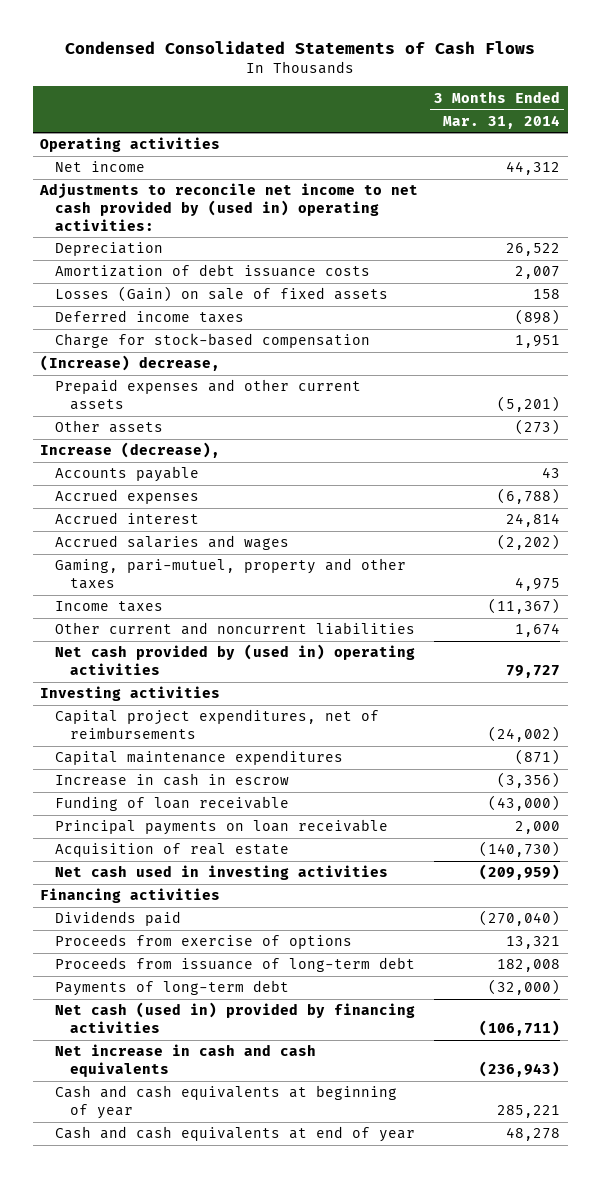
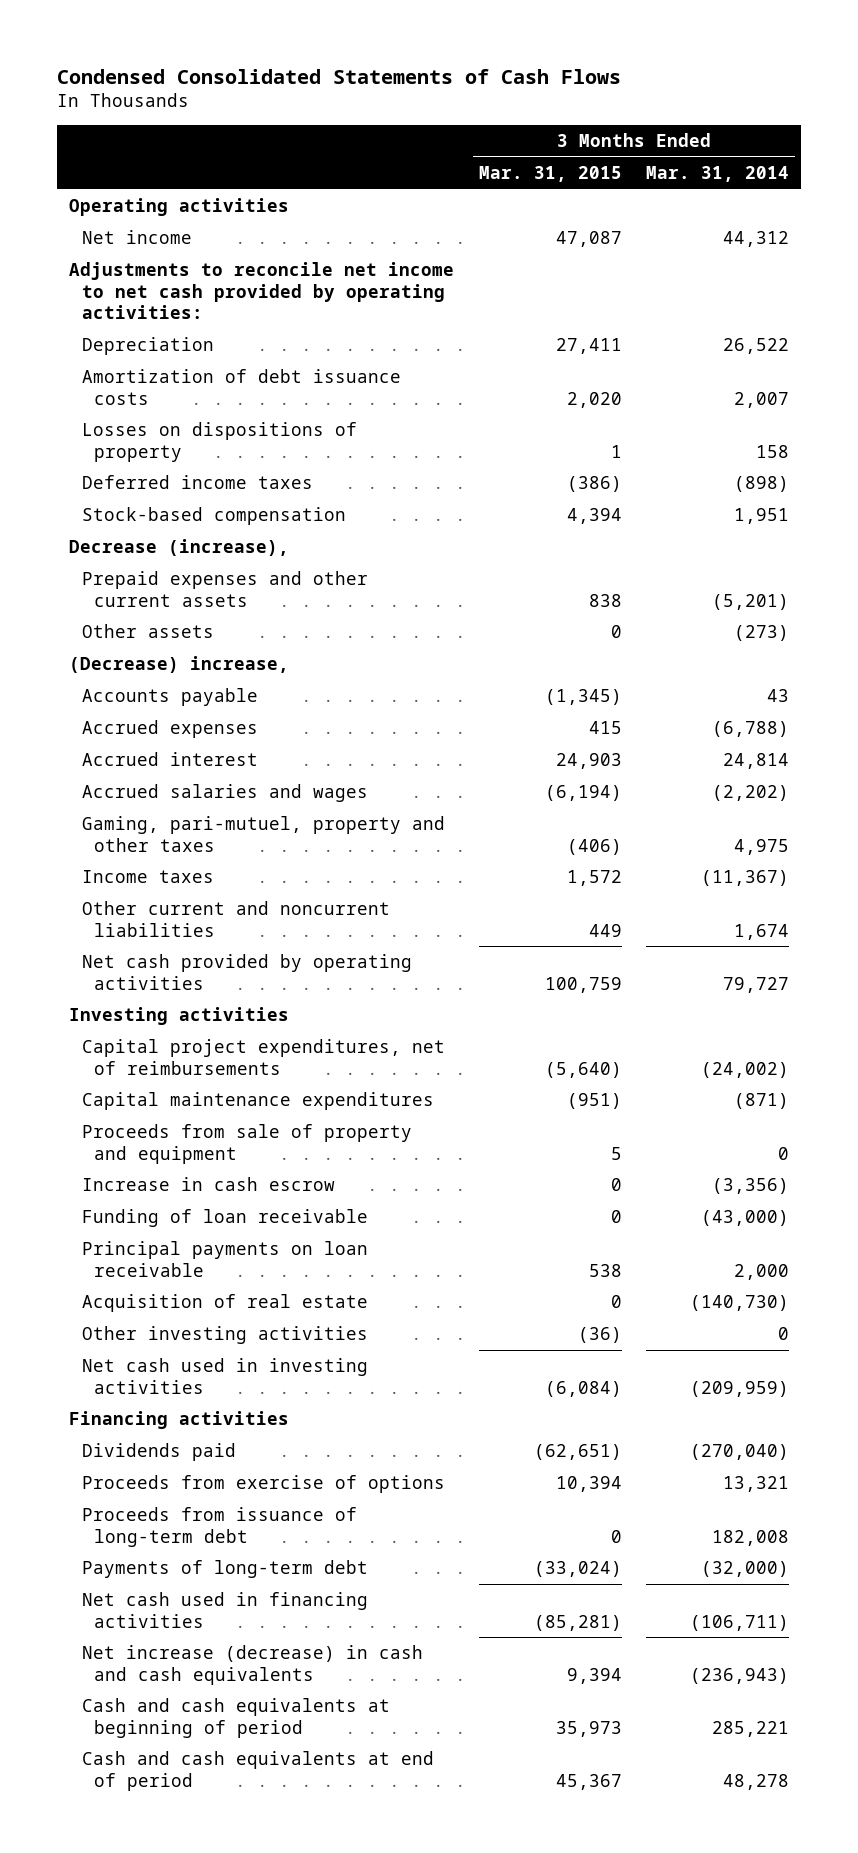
none -> [478,165,622,182] Mar. 31, 2015
[39,183,419,231] Adjustments to reconcile net income to net cash provided by (used in) operating activities: -> [69,262,455,320] Adjustments to reconcile net income to net cash provided by operating activities:
[55,286,389,303] Losses (Gain) on sale of fixed assets -> [81,422,357,462] Losses on dispositions of property
[55,333,371,349] Charge for stock-based compensation -> [81,507,346,526] Stock-based compensation
[40,355,221,372] (Increase) decrease, -> [69,539,290,557] Decrease (increase),
[40,442,221,459] Increase (decrease), -> [69,656,290,674] (Decrease) increase,
[55,644,416,675] Net cash provided by (used in) operating activities -> [81,954,412,990] Net cash provided by operating activities
none -> [81,1124,412,1164] Proceeds from sale of property and equipment
[55,773,290,787] Increase in cash in escrow -> [81,1177,335,1192] Increase in cash escrow
none -> [81,1326,368,1345] Other investing activities
[55,1002,416,1033] Net cash (used in) provided by financing activities -> [81,1592,368,1628] Net cash used in financing activities
[55,1044,317,1077] Net increase in cash and cash equivalents -> [81,1645,423,1685] Net increase (decrease) in cash and cash equivalents
[55,1085,398,1119] Cash and cash equivalents at beginning of year -> [81,1698,390,1738] Cash and cash equivalents at beginning of period
[55,1126,416,1143] Cash and cash equivalents at end of year -> [81,1751,434,1791] Cash and cash equivalents at end of period

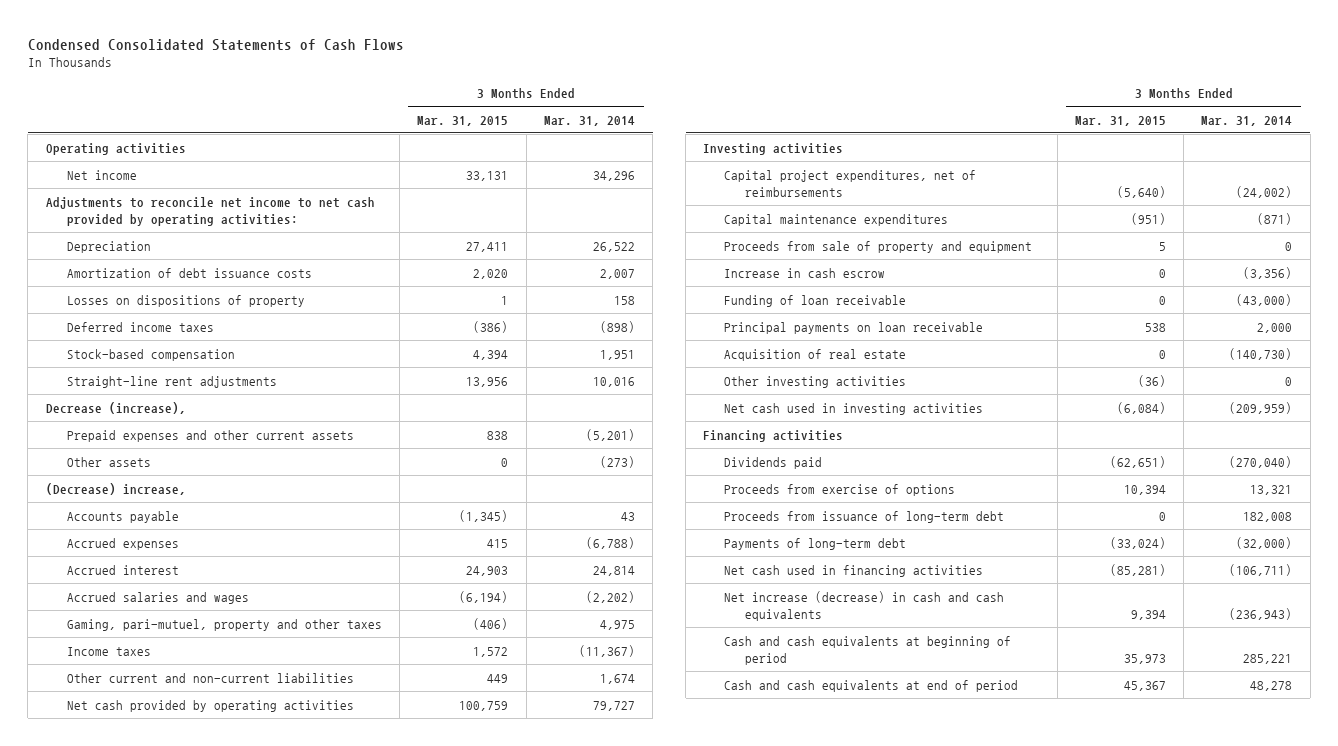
[555,231,622,248] 47,087 -> [466,170,509,181] 33,131
[722,231,789,248] 44,312 -> [592,170,635,181] 34,296
none -> [66,375,277,388] Straight-line rent adjustments
[81,901,390,937] Other current and noncurrent liabilities -> [66,672,354,683] Other current and non-current liabilities

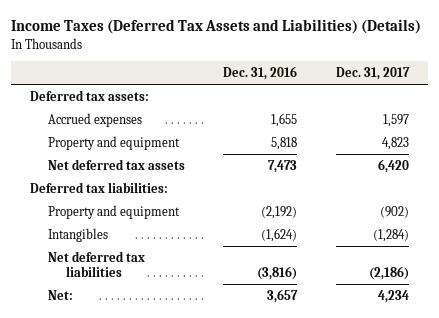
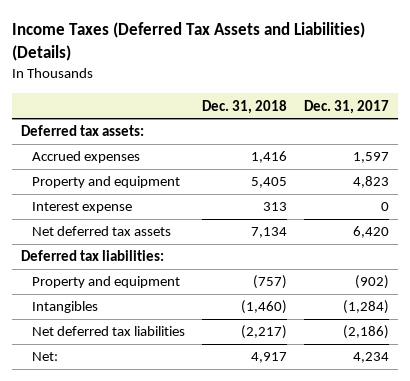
[223,66,298,81] Dec. 31, 2016 -> none
none -> [201,99,287,114] Dec. 31, 2018
none -> [31,202,132,214] Interest expense

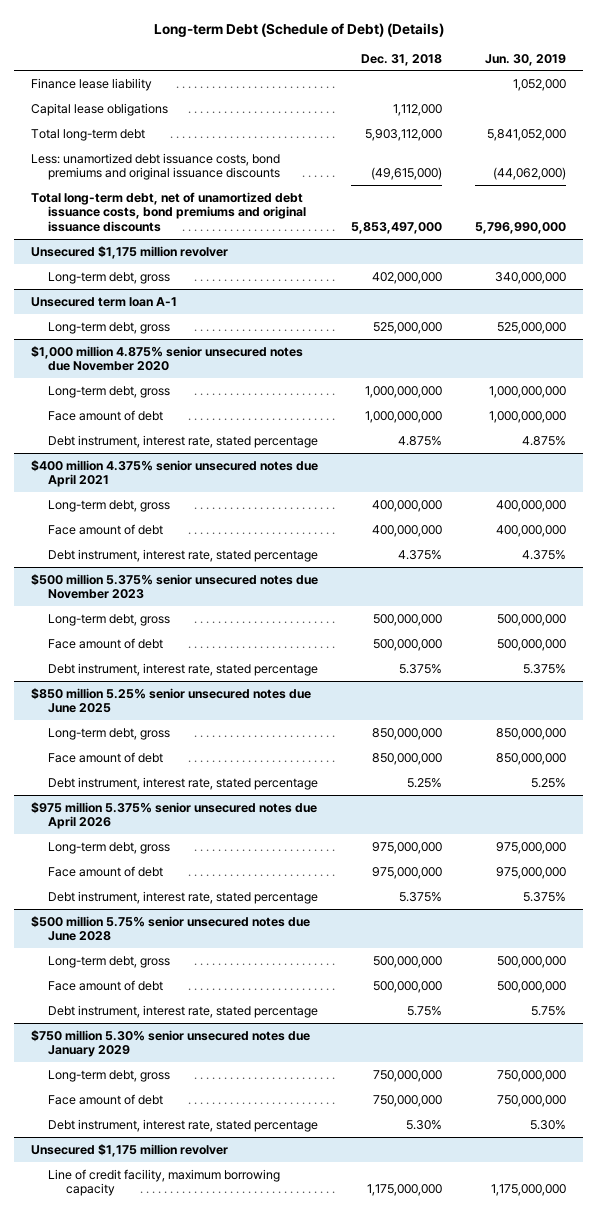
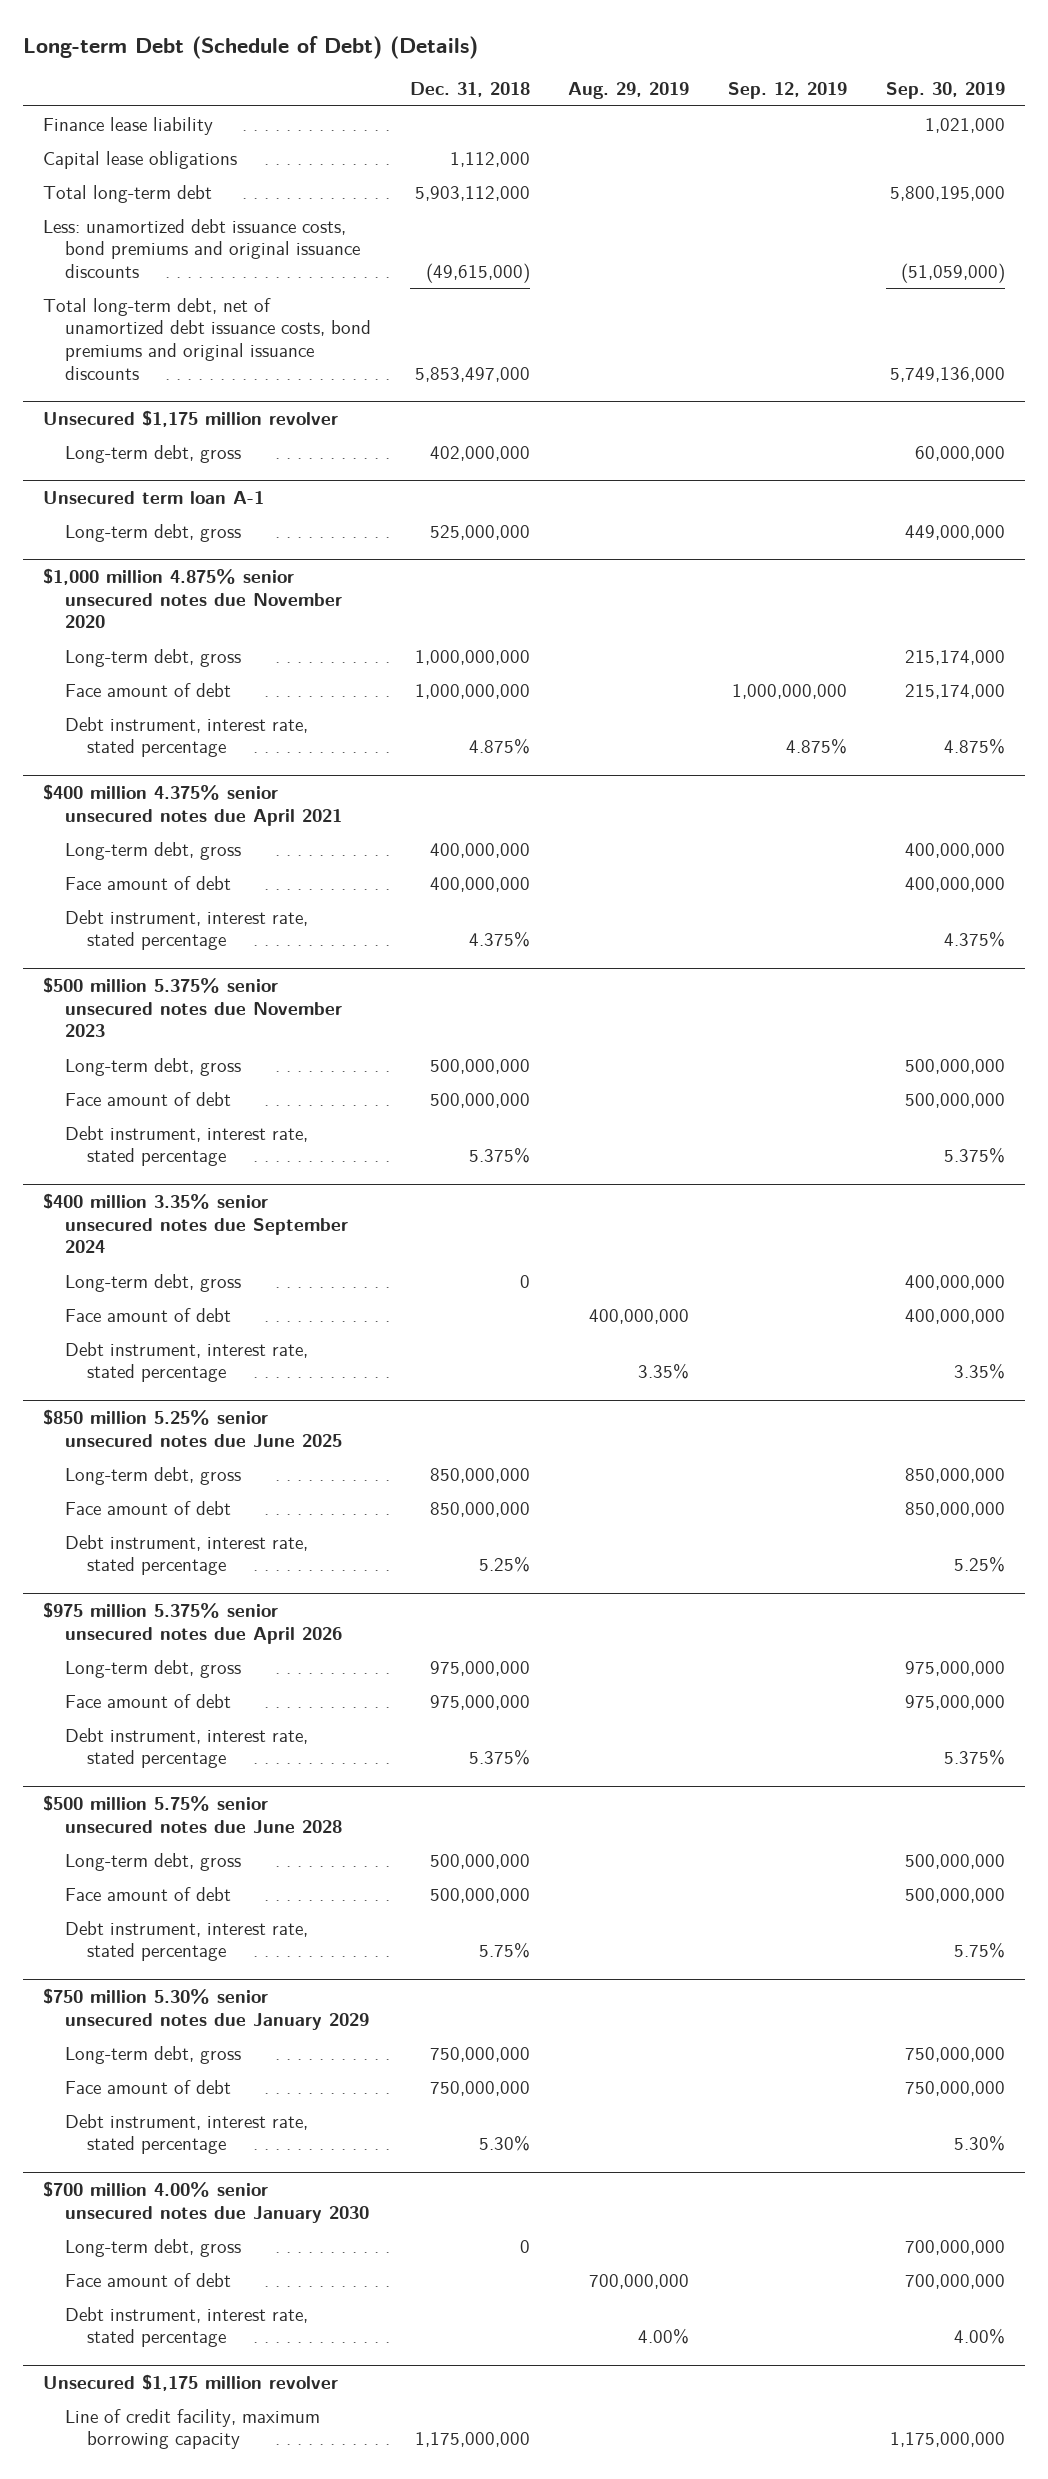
[485,53,567,66] Jun. 30, 2019 -> none
none -> [568,82,690,100] Aug. 29, 2019
none -> [728,82,848,100] Sep. 12, 2019
none -> [886,82,1006,100] Sep. 30, 2019
none -> [42,1192,348,1254] $400 million 3.35% senior unsecured notes due September 2024
none -> [64,1273,241,1292] Long-term debt, gross
none -> [64,1307,231,1322] Face amount of debt
none -> [64,1341,308,1383] Debt instrument, interest rate, stated percentage
none -> [42,2180,369,2223] $700 million 4.00% senior unsecured notes due January 2030
none -> [64,2238,241,2257] Long-term debt, gross
none -> [64,2272,231,2287] Face amount of debt
none -> [64,2306,308,2348] Debt instrument, interest rate, stated percentage

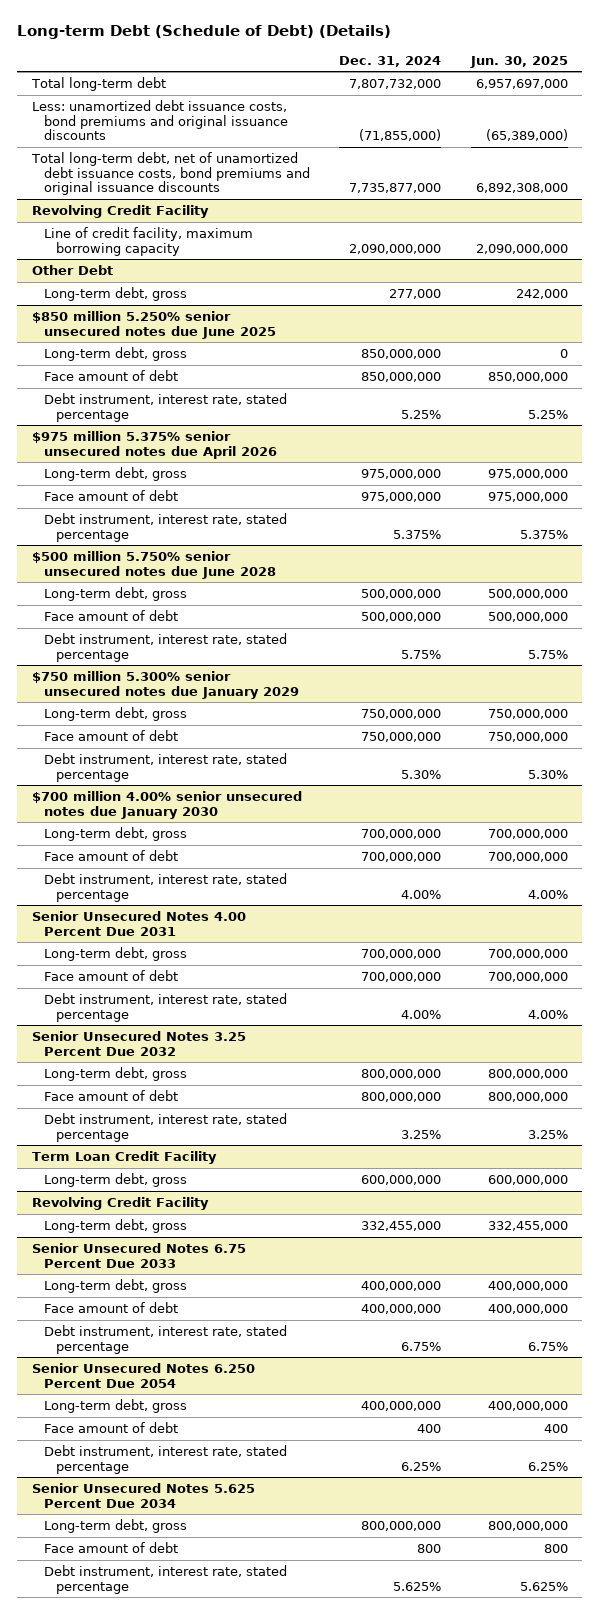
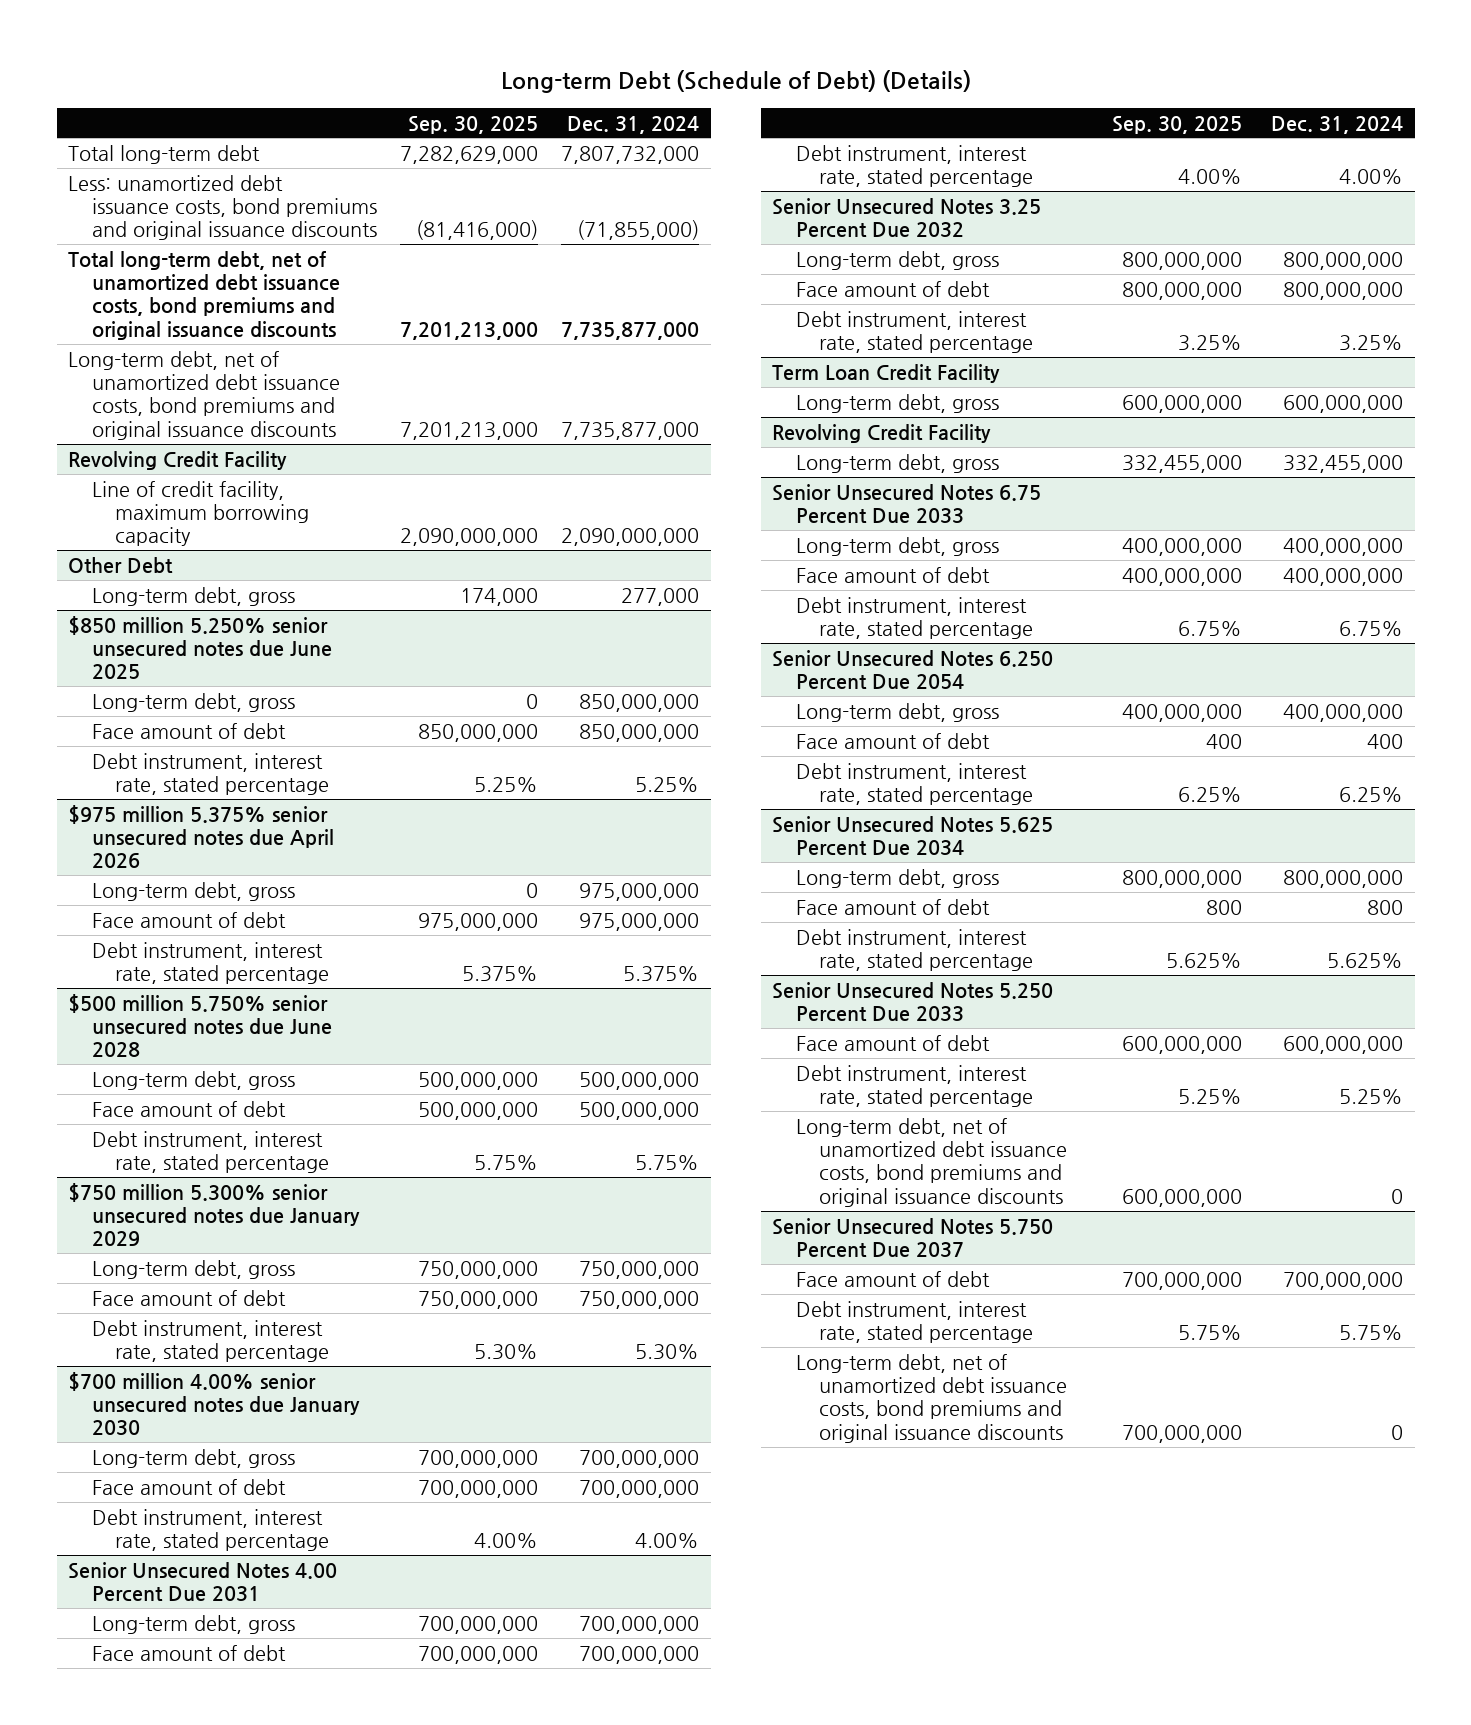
[469,55,568,68] Jun. 30, 2025 -> none
none -> [407,115,538,134] Sep. 30, 2025
none -> [68,350,340,440] Long-term debt, net of unamortized debt issuance costs, bond premiums and original issuance discounts
none -> [772,981,1054,1023] Senior Unsecured Notes 5.250 Percent Due 2033
none -> [795,1034,990,1051] Face amount of debt
none -> [795,1064,1033,1108] Debt instrument, interest rate, stated percentage
none -> [795,1117,1067,1207] Long-term debt, net of unamortized debt issuance costs, bond premiums and original issuance discounts
none -> [772,1217,1054,1259] Senior Unsecured Notes 5.750 Percent Due 2037
none -> [795,1270,990,1287] Face amount of debt
none -> [795,1300,1033,1344] Debt instrument, interest rate, stated percentage
none -> [795,1353,1067,1443] Long-term debt, net of unamortized debt issuance costs, bond premiums and original issuance discounts

